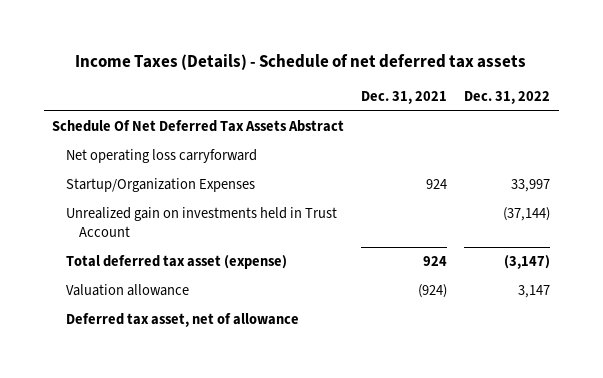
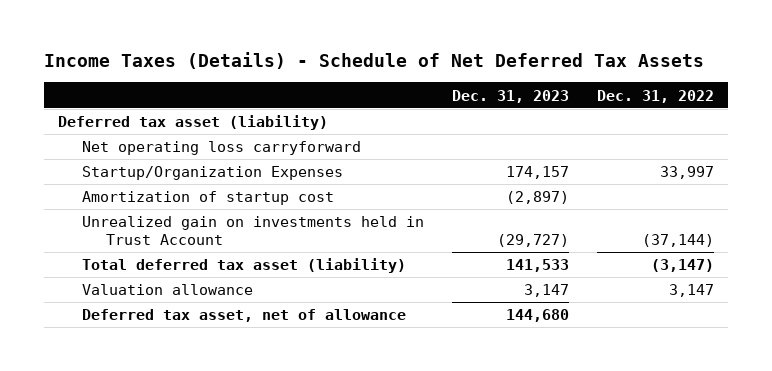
[75,53,527,70] Income Taxes (Details) - Schedule of net deferred tax assets -> [43,52,704,70] Income Taxes (Details) - Schedule of Net Deferred Tax Assets
[361,90,448,104] Dec. 31, 2021 -> none
none -> [452,89,570,103] Dec. 31, 2023
[52,120,345,133] Schedule Of Net Deferred Tax Assets Abstract -> none
none -> [57,115,328,131] Deferred tax asset (liability)
none -> [81,191,334,206] Amortization of startup cost
[65,255,287,270] Total deferred tax asset (expense) -> [81,258,406,274] Total deferred tax asset (liability)

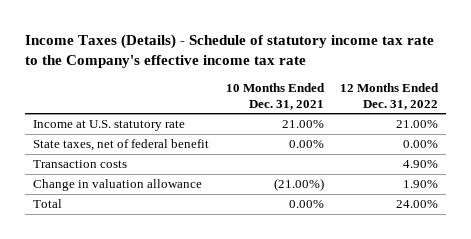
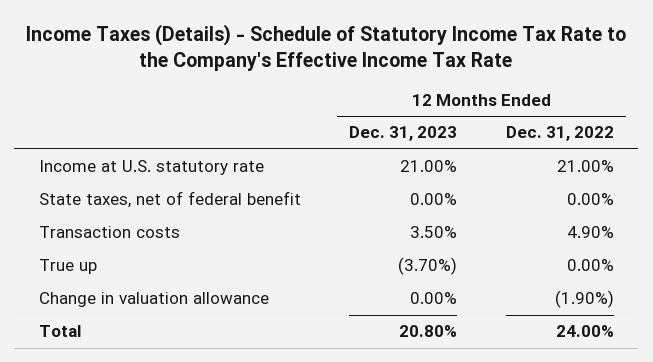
[24,34,434,69] Income Taxes (Details) - Schedule of statutory income tax rate to the Company's effective income tax rate -> [26,23,627,71] Income Taxes (Details) - Schedule of Statutory Income Tax Rate to the Company's Effective Income Tax Rate
[225,83,325,110] 10 Months Ended Dec. 31, 2021 -> none
none -> [349,126,458,142] Dec. 31, 2023
none -> [38,259,97,275] True up
[403,180,439,189] 1.90% -> [554,290,614,309] (1.90%)

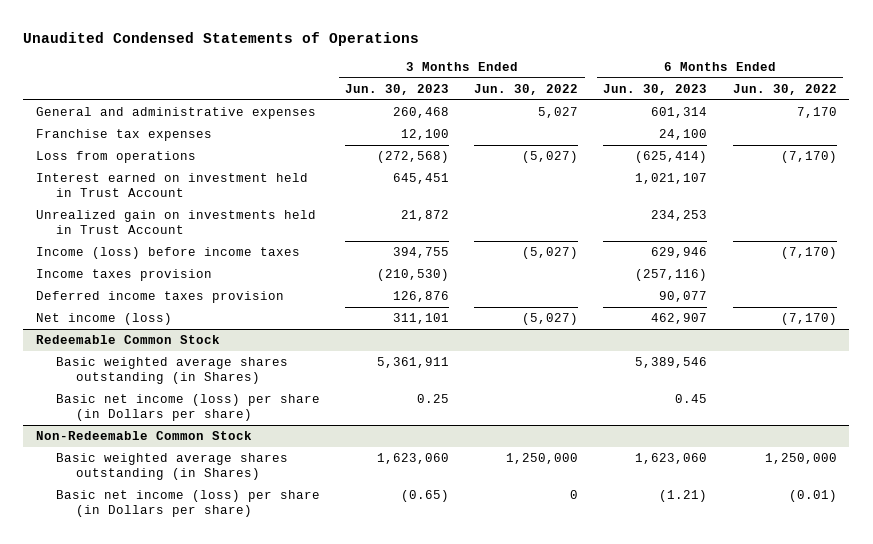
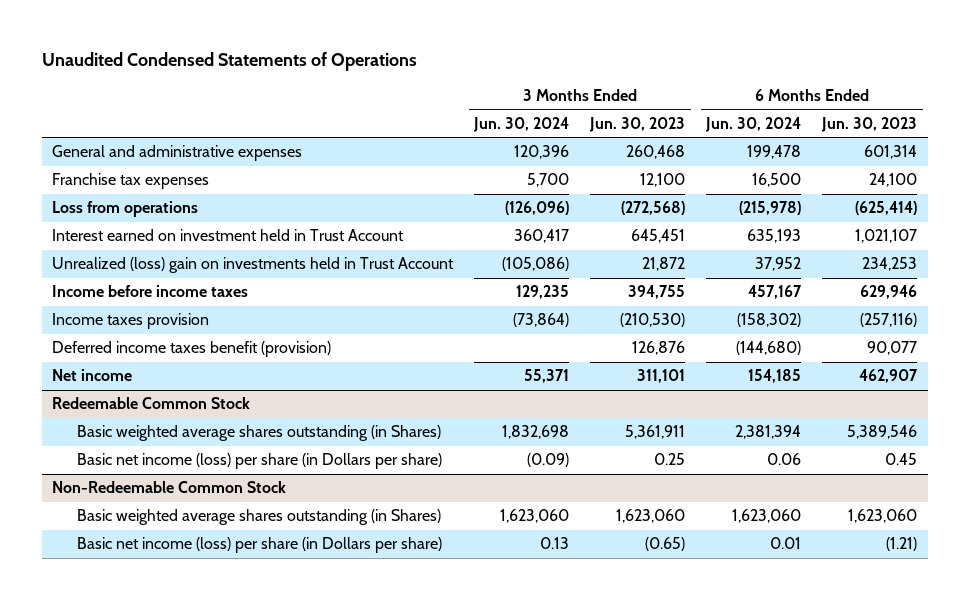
[474,83,579,95] Jun. 30, 2022 -> none
[732,83,837,95] Jun. 30, 2022 -> none
none -> [473,117,570,133] Jun. 30, 2024
none -> [705,117,802,133] Jun. 30, 2024
[36,210,317,235] Unrealized gain on investments held in Trust Account -> [52,257,455,274] Unrealized (loss) gain on investments held in Trust Account
[36,247,301,260] Income (loss) before income taxes -> [52,285,249,298] Income before income taxes
[36,291,285,304] Deferred income taxes provision -> [52,341,332,358] Deferred income taxes benefit (provision)
[36,313,173,326] Net income (loss) -> [52,369,133,382] Net income

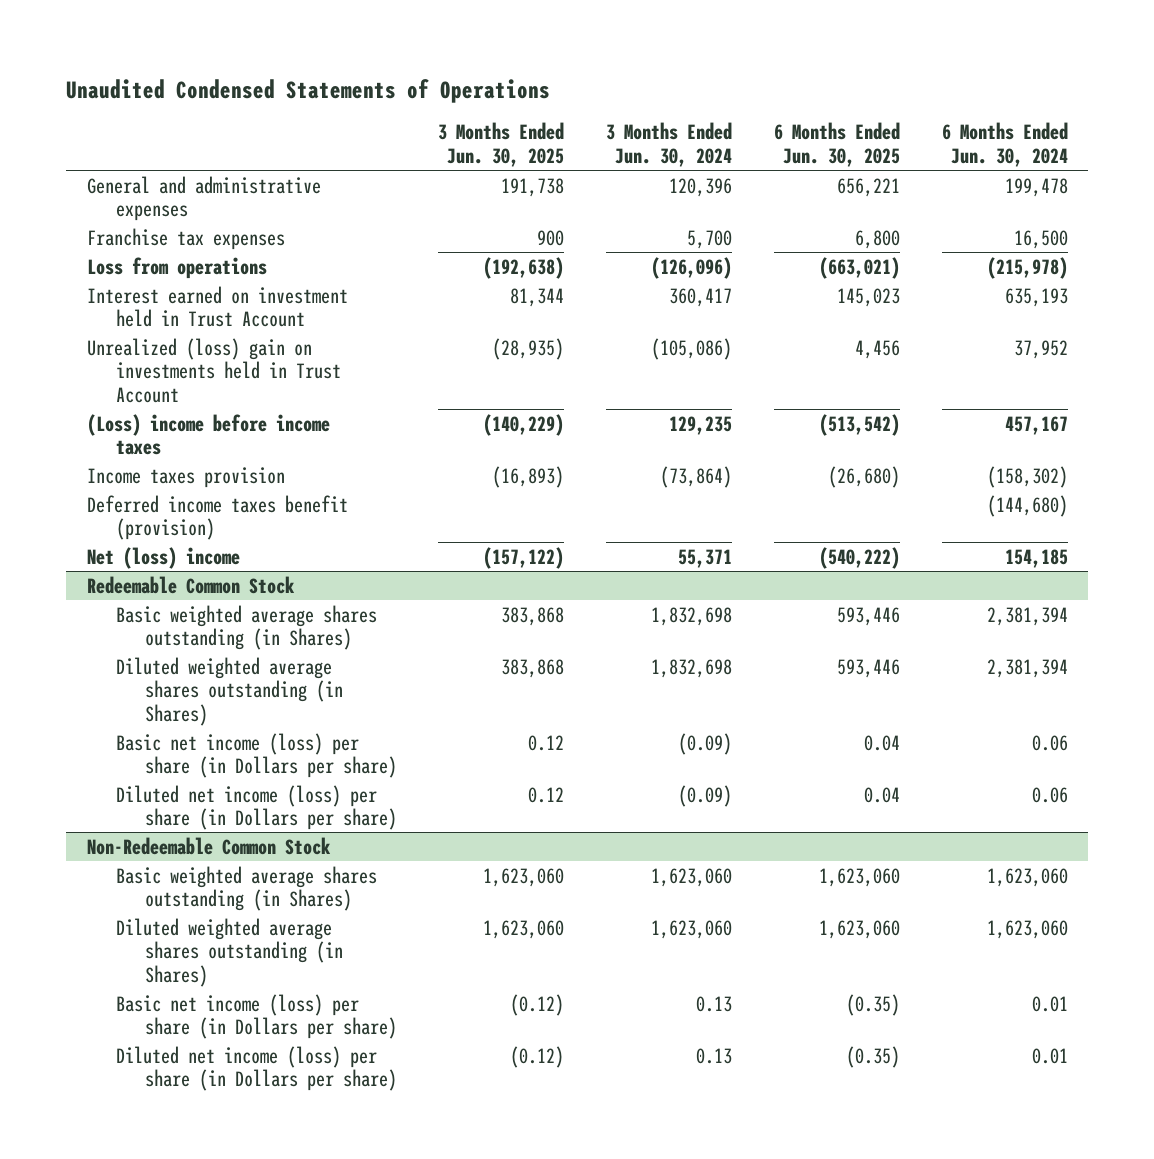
[589,117,686,133] Jun. 30, 2023 -> none
[821,117,918,133] Jun. 30, 2023 -> none
none -> [438,122,565,168] 3 Months Ended Jun. 30, 2025
none -> [773,122,900,168] 6 Months Ended Jun. 30, 2025
[52,285,249,298] Income before income taxes -> [86,413,330,456] (Loss) income before income taxes
[52,369,133,382] Net income -> [86,546,240,569] Net (loss) income
none -> [115,656,343,726] Diluted weighted average shares outstanding (in Shares)
none -> [115,784,397,831] Diluted net income (loss) per share (in Dollars per share)
none -> [115,917,343,987] Diluted weighted average shares outstanding (in Shares)
none -> [115,1045,397,1092] Diluted net income (loss) per share (in Dollars per share)

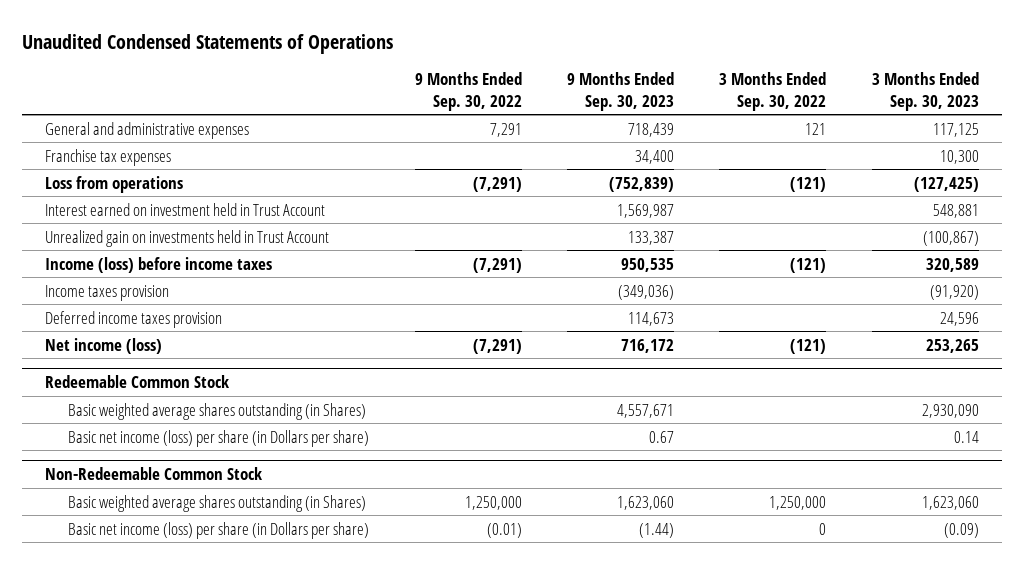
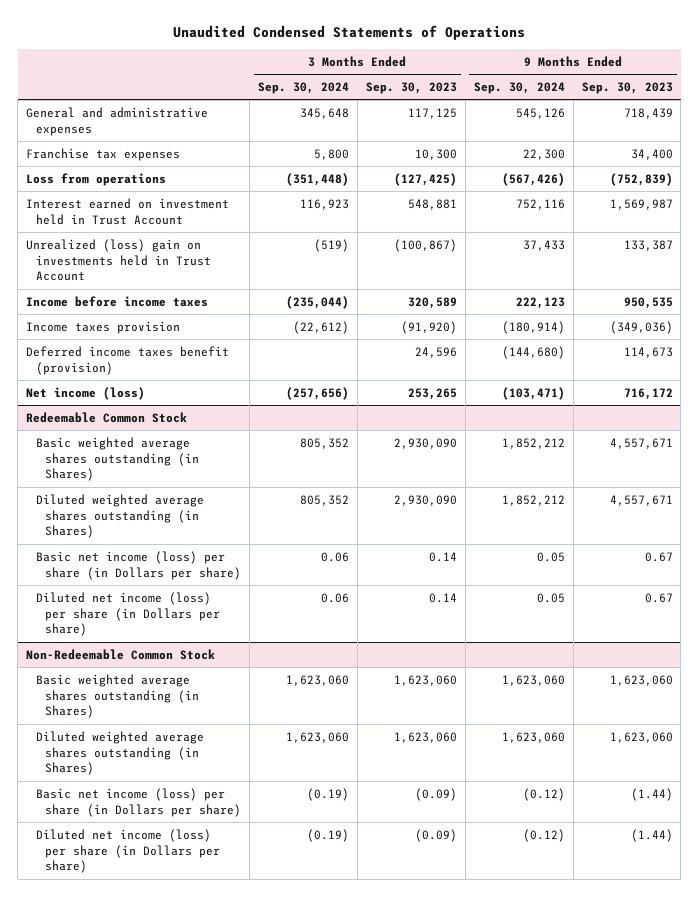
[414,72,522,111] 9 Months Ended Sep. 30, 2022 -> none
[719,72,827,111] 3 Months Ended Sep. 30, 2022 -> none
none -> [257,82,349,95] Sep. 30, 2024
none -> [473,82,565,95] Sep. 30, 2024
[44,229,329,247] Unrealized gain on investments held in Trust Account -> [26,238,211,282] Unrealized (loss) gain on investments held in Trust Account
[44,256,272,273] Income (loss) before income taxes -> [26,295,209,307] Income before income taxes
[44,310,222,328] Deferred income taxes provision -> [26,345,230,375] Deferred income taxes benefit (provision)
none -> [35,493,204,539] Diluted weighted average shares outstanding (in Shares)
none -> [35,591,220,637] Diluted net income (loss) per share (in Dollars per share)
none -> [35,730,204,776] Diluted weighted average shares outstanding (in Shares)
none -> [35,828,220,874] Diluted net income (loss) per share (in Dollars per share)

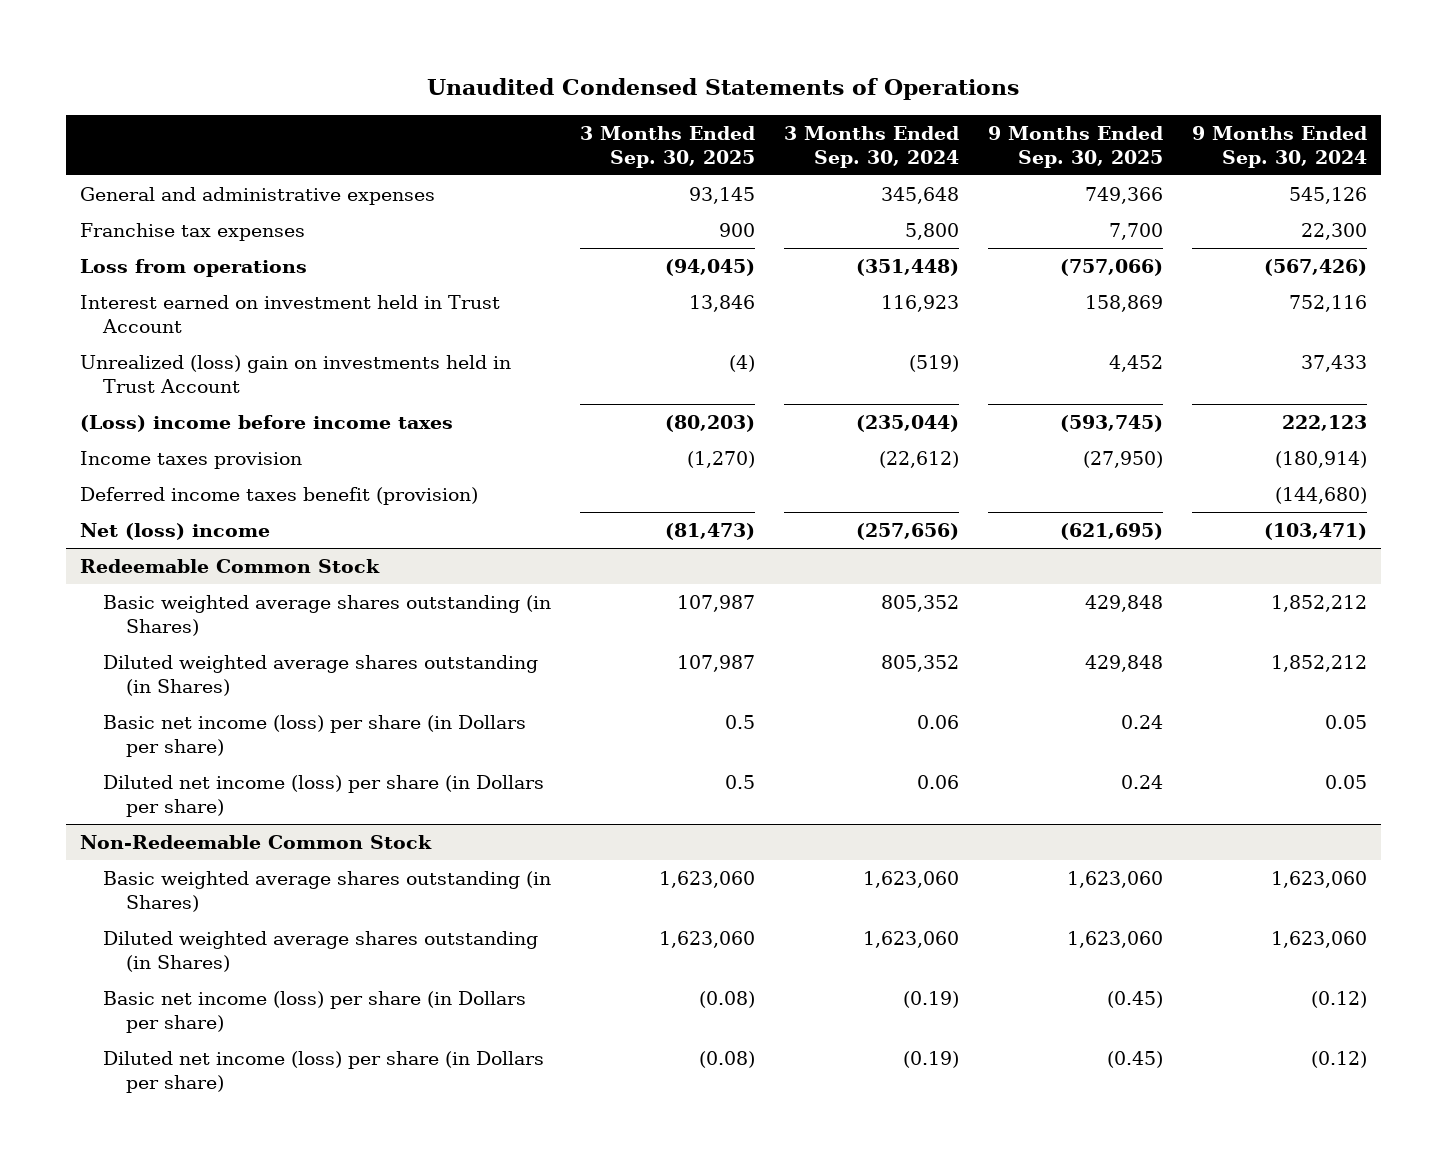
[365,82,457,95] Sep. 30, 2023 -> none
[581,82,673,95] Sep. 30, 2023 -> none
none -> [579,125,755,169] 3 Months Ended Sep. 30, 2025
none -> [987,125,1163,169] 9 Months Ended Sep. 30, 2025
[26,295,209,307] Income before income taxes -> [79,414,453,432] (Loss) income before income taxes
[26,386,146,400] Net income (loss) -> [79,522,270,540] Net (loss) income

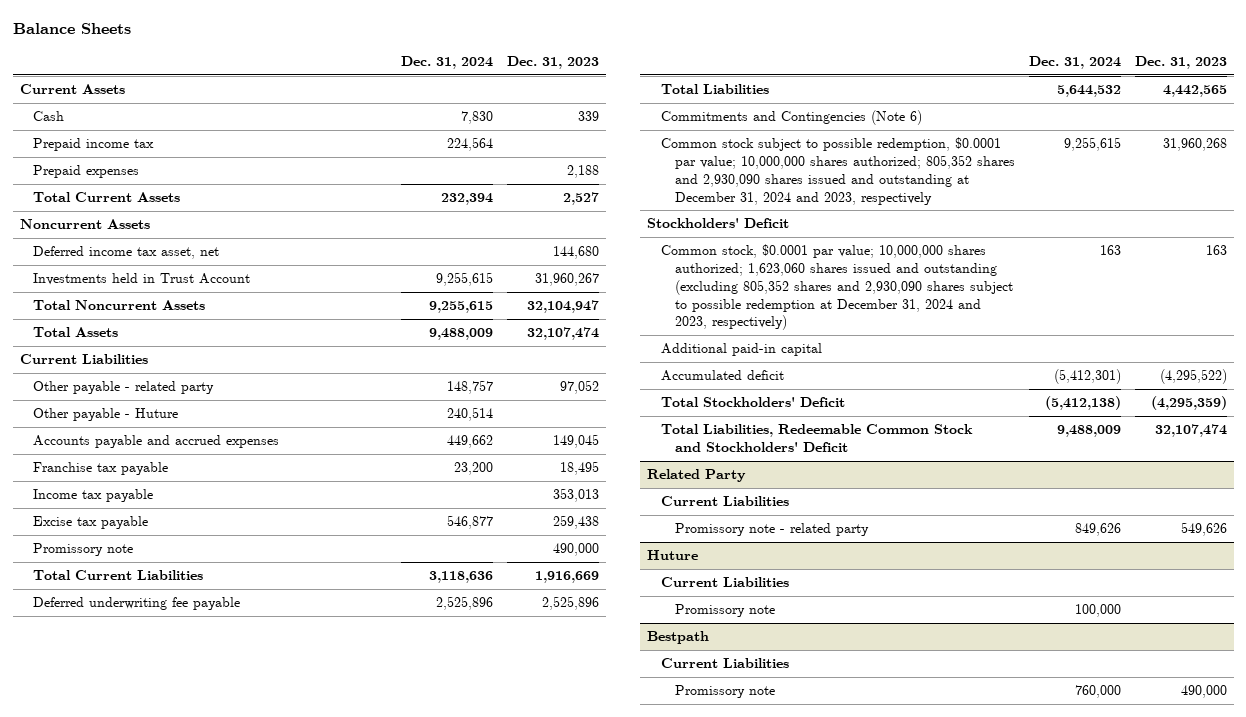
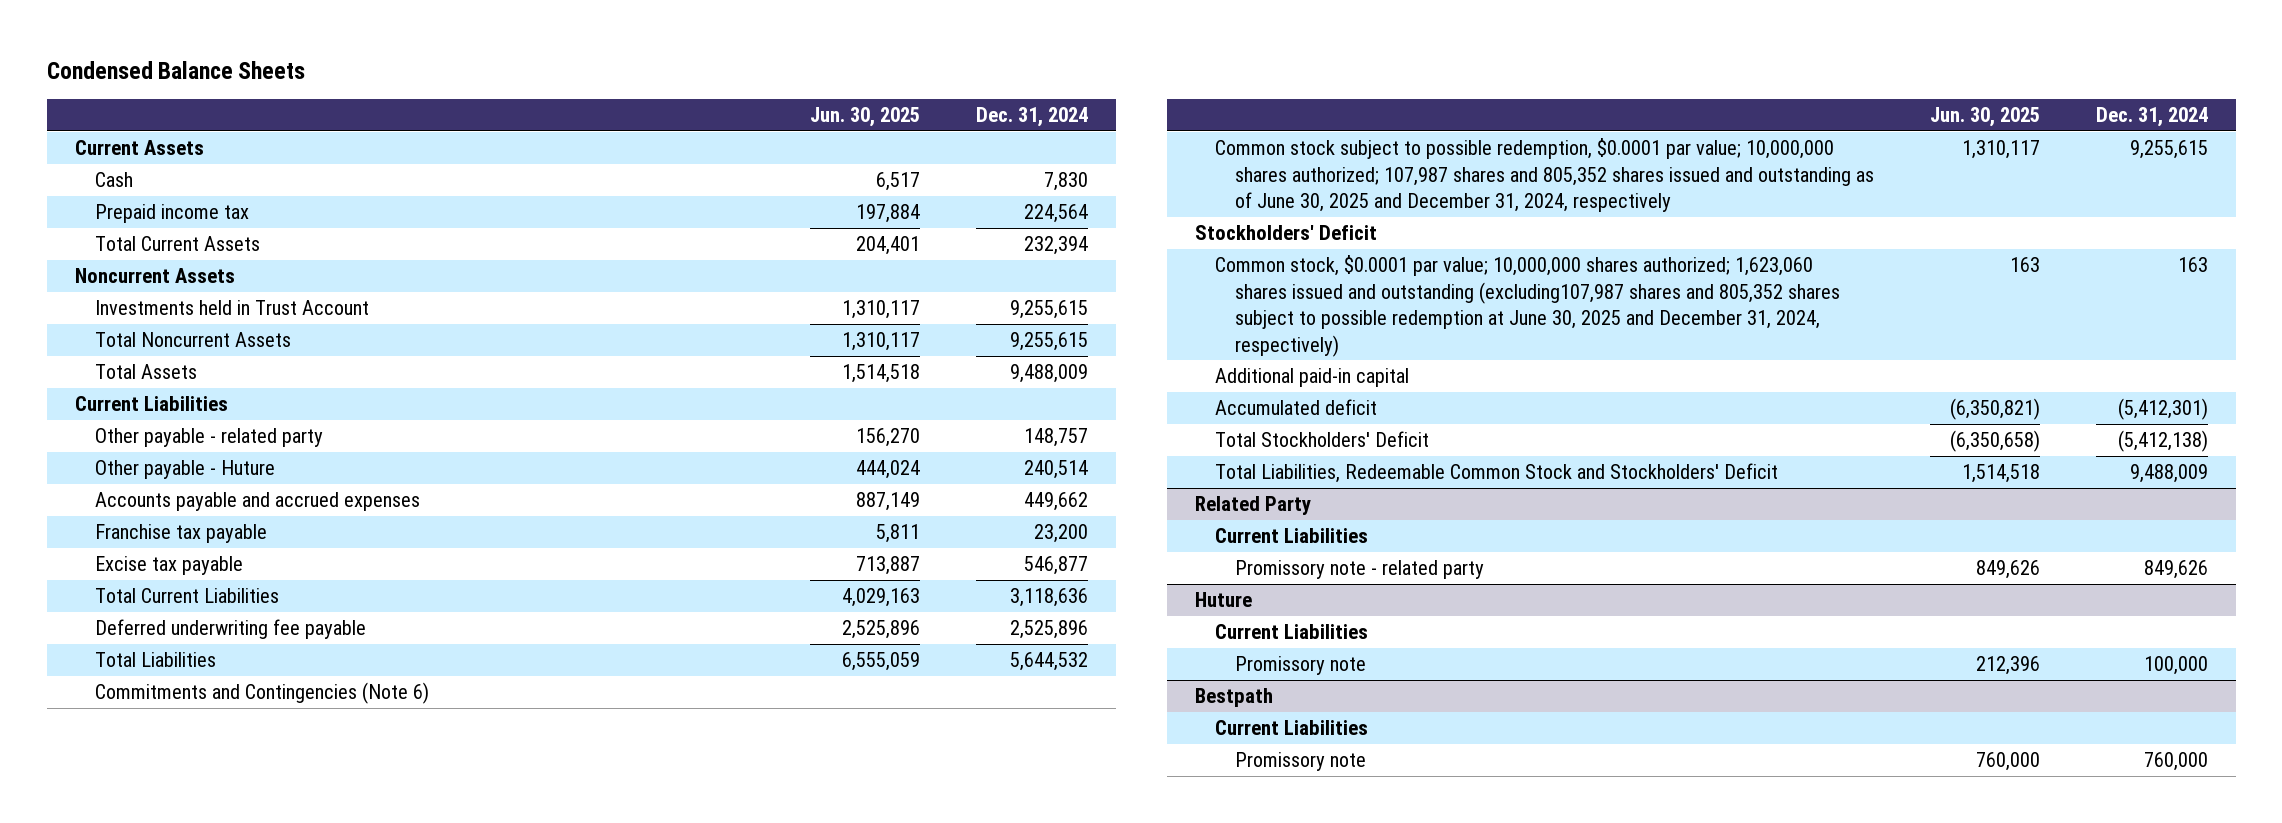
[12,23,131,35] Balance Sheets -> [46,60,305,79] Condensed Balance Sheets
[506,55,599,69] Dec. 31, 2023 -> none
none -> [809,107,920,128] Jun. 30, 2025
[33,165,140,179] Prepaid expenses -> none
[33,246,220,260] Deferred income tax asset, net -> none
[33,489,154,503] Income tax payable -> none
[33,543,134,557] Promissory note -> none
[661,137,1015,205] Common stock subject to possible redemption, $0.0001 par value; 10,000,000 shares authorized; 805,352 shares and 2,930,090 shares issued and outstanding at December 31, 2024 and 2023, respectively -> [1214,138,1874,213] Common stock subject to possible redemption, $0.0001 par value; 10,000,000 shares authorized; 107,987 shares and 805,352 shares issued and outstanding as of June 30, 2025 and December 31, 2024, respectively
[661,244,1013,331] Common stock, $0.0001 par value; 10,000,000 shares authorized; 1,623,060 shares issued and outstanding (excluding 805,352 shares and 2,930,090 shares subject to possible redemption at December 31, 2024 and 2023, respectively) -> [1214,255,1840,357] Common stock, $0.0001 par value; 10,000,000 shares authorized; 1,623,060 shares issued and outstanding (excluding107,987 shares and 805,352 shares subject to possible redemption at June 30, 2025 and December 31, 2024, respectively)

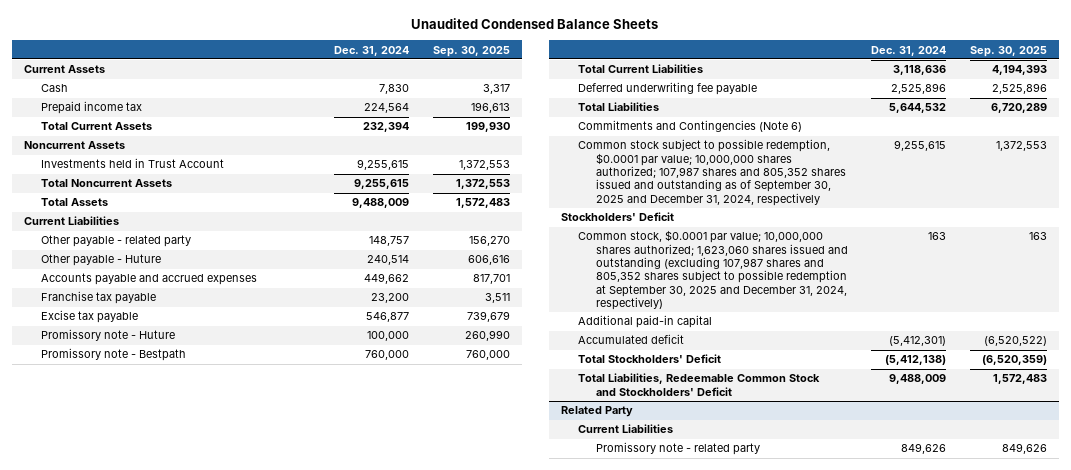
[46,60,305,79] Condensed Balance Sheets -> [411,18,659,30] Unaudited Condensed Balance Sheets
[809,107,920,128] Jun. 30, 2025 -> none
none -> [432,45,510,57] Sep. 30, 2025
none -> [40,329,175,342] Promissory note - Huture
none -> [40,348,186,362] Promissory note - Bestpath
[1214,138,1874,213] Common stock subject to possible redemption, $0.0001 par value; 10,000,000 shares authorized; 107,987 shares and 805,352 shares issued and outstanding as of June 30, 2025 and December 31, 2024, respectively -> [578,139,846,206] Common stock subject to possible redemption, $0.0001 par value; 10,000,000 shares authorized; 107,987 shares and 805,352 shares issued and outstanding as of September 30, 2025 and December 31, 2024, respectively
[1214,255,1840,357] Common stock, $0.0001 par value; 10,000,000 shares authorized; 1,623,060 shares issued and outstanding (excluding107,987 shares and 805,352 shares subject to possible redemption at June 30, 2025 and December 31, 2024, respectively) -> [578,230,848,311] Common stock, $0.0001 par value; 10,000,000 shares authorized; 1,623,060 shares issued and outstanding (excluding 107,987 shares and 805,352 shares subject to possible redemption at September 30, 2025 and December 31, 2024, respectively)
[1194,592,1252,608] Huture -> none
[1214,624,1368,640] Current Liabilities -> none
[1234,656,1366,676] Promissory note -> none
[1194,688,1273,708] Bestpath -> none
[1214,720,1368,736] Current Liabilities -> none
[1234,752,1366,772] Promissory note -> none

